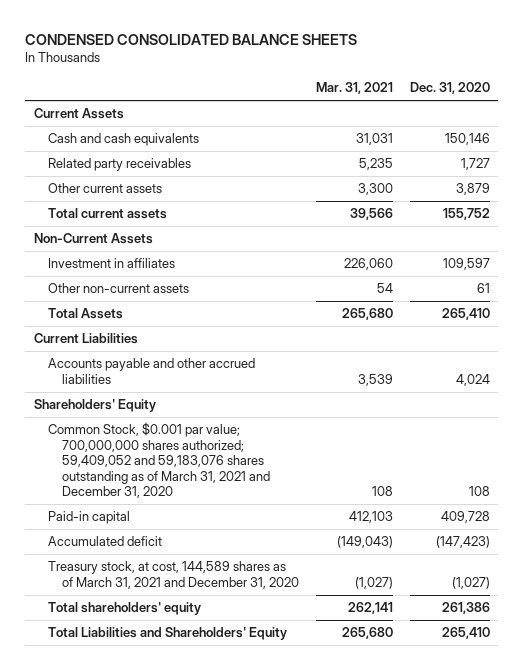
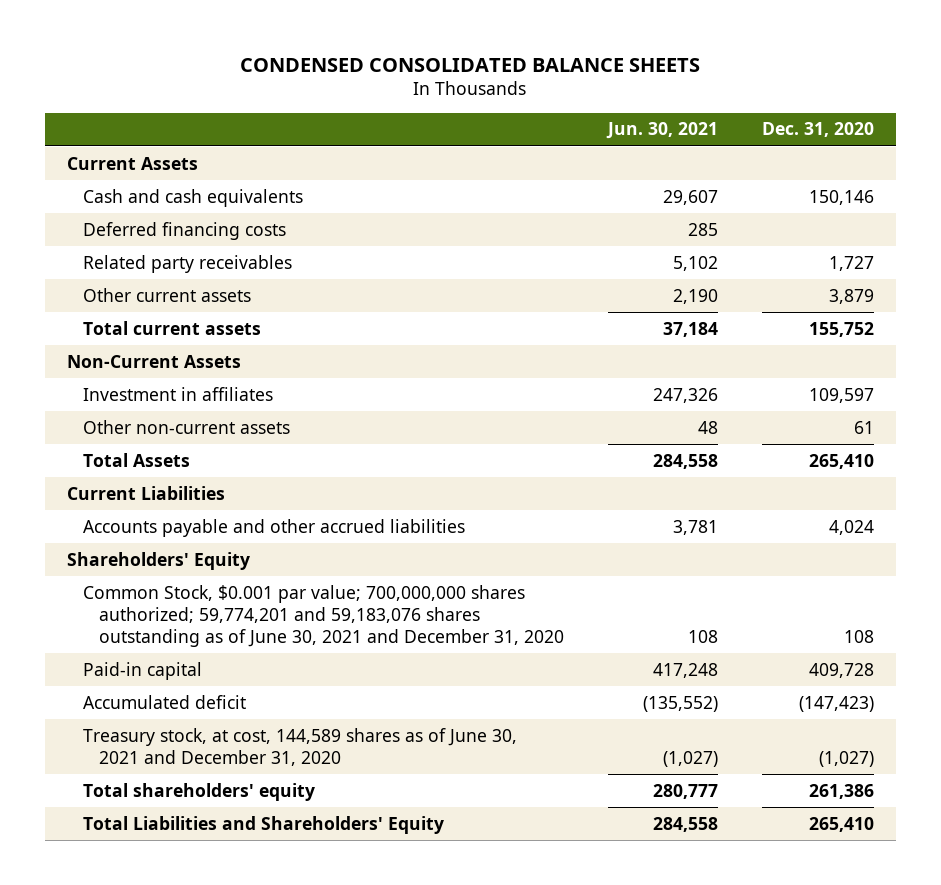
[315,82,393,95] Mar. 31, 2021 -> none
none -> [605,122,718,140] Jun. 30, 2021
none -> [83,221,287,240] Deferred financing costs
[47,422,270,499] Common Stock, $0.001 par value; 700,000,000 shares authorized; 59,409,052 and 59,183,076 shares outstanding as of March 31, 2021 and December 31, 2020 -> [83,584,565,648] Common Stock, $0.001 par value; 700,000,000 shares authorized; 59,774,201 and 59,183,076 shares outstanding as of June 30, 2021 and December 31, 2020
[47,561,299,589] Treasury stock, at cost, 144,589 shares as of March 31, 2021 and December 31, 2020 -> [83,727,518,766] Treasury stock, at cost, 144,589 shares as of June 30, 2021 and December 31, 2020

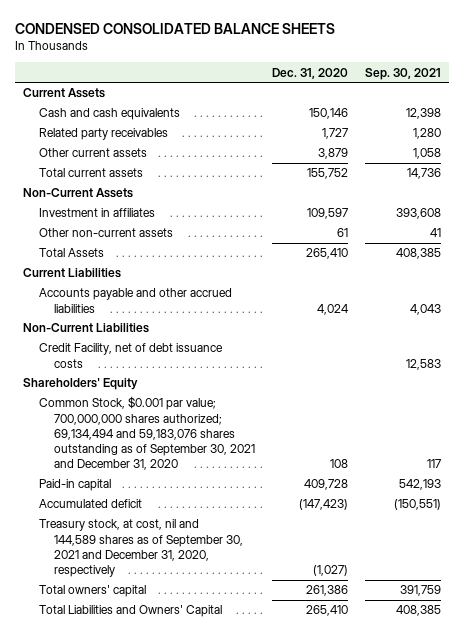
[605,122,718,140] Jun. 30, 2021 -> none
none -> [364,67,441,80] Sep. 30, 2021
[83,221,287,240] Deferred financing costs -> none
none -> [23,323,150,334] Non-Current Liabilities
none -> [38,343,223,368] Credit Facility, net of debt issuance costs
[83,584,565,648] Common Stock, $0.001 par value; 700,000,000 shares authorized; 59,774,201 and 59,183,076 shares outstanding as of June 30, 2021 and December 31, 2020 -> [38,396,256,471] Common Stock, $0.001 par value; 700,000,000 shares authorized; 69,134,494 and 59,183,076 shares outstanding as of September 30, 2021 and December 31, 2020
[83,727,518,766] Treasury stock, at cost, 144,589 shares as of June 30, 2021 and December 31, 2020 -> [38,519,244,577] Treasury stock, at cost, nil and 144,589 shares as of September 30, 2021 and December 31, 2020, respectively
[83,782,316,801] Total shareholders' equity -> [38,585,146,598] Total owners' capital
[83,815,445,834] Total Liabilities and Shareholders' Equity -> [38,605,222,618] Total Liabilities and Owners' Capital

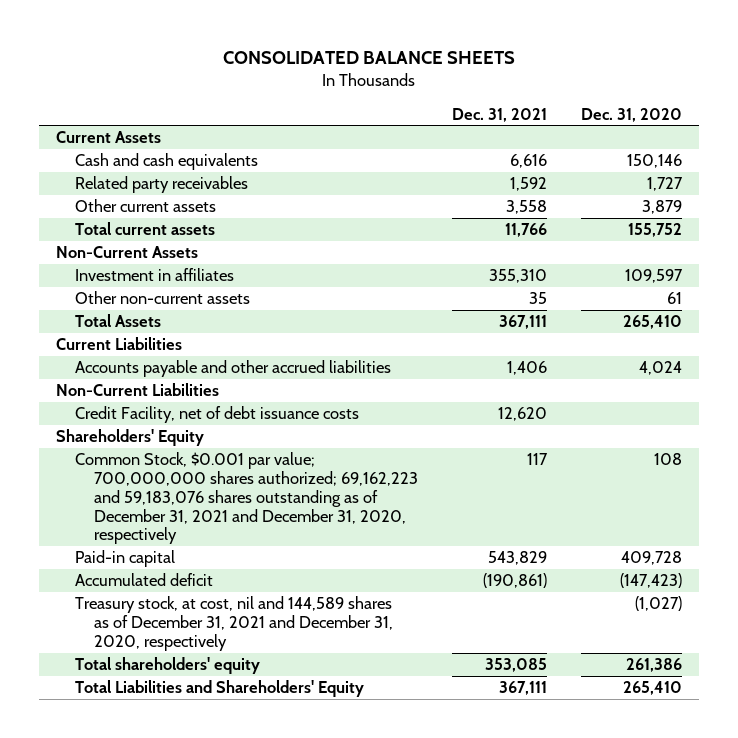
[14,22,335,34] CONDENSED CONSOLIDATED BALANCE SHEETS -> [222,51,515,65] CONSOLIDATED BALANCE SHEETS
[364,67,441,80] Sep. 30, 2021 -> none
none -> [451,107,547,122] Dec. 31, 2021
[38,396,256,471] Common Stock, $0.001 par value; 700,000,000 shares authorized; 69,134,494 and 59,183,076 shares outstanding as of September 30, 2021 and December 31, 2020 -> [75,452,419,545] Common Stock, $0.001 par value; 700,000,000 shares authorized; 69,162,223 and 59,183,076 shares outstanding as of December 31, 2021 and December 31, 2020, respectively
[38,519,244,577] Treasury stock, at cost, nil and 144,589 shares as of September 30, 2021 and December 31, 2020, respectively -> [75,596,394,651] Treasury stock, at cost, nil and 144,589 shares as of December 31, 2021 and December 31, 2020, respectively
[38,585,146,598] Total owners' capital -> [75,657,261,675] Total shareholders' equity
[38,605,222,618] Total Liabilities and Owners' Capital -> [75,680,365,698] Total Liabilities and Shareholders' Equity

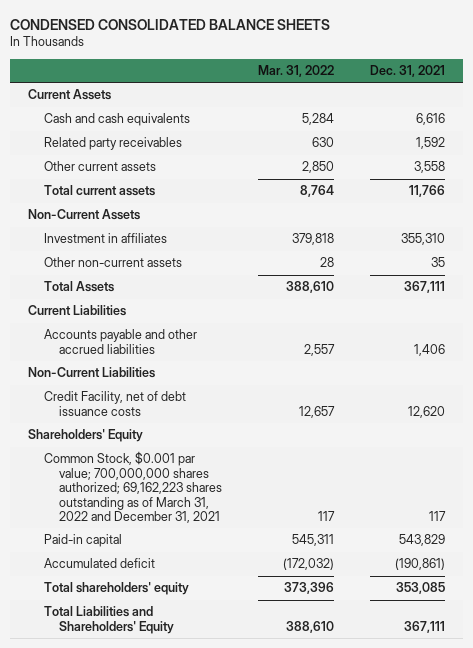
[222,51,515,65] CONSOLIDATED BALANCE SHEETS -> [10,18,331,30] CONDENSED CONSOLIDATED BALANCE SHEETS
[580,107,682,122] Dec. 31, 2020 -> none
none -> [257,65,334,78] Mar. 31, 2022
[75,452,419,545] Common Stock, $0.001 par value; 700,000,000 shares authorized; 69,162,223 and 59,183,076 shares outstanding as of December 31, 2021 and December 31, 2020, respectively -> [43,451,222,524] Common Stock, $0.001 par value; 700,000,000 shares authorized; 69,162,223 shares outstanding as of March 31, 2022 and December 31, 2021
[75,596,394,651] Treasury stock, at cost, nil and 144,589 shares as of December 31, 2021 and December 31, 2020, respectively -> none

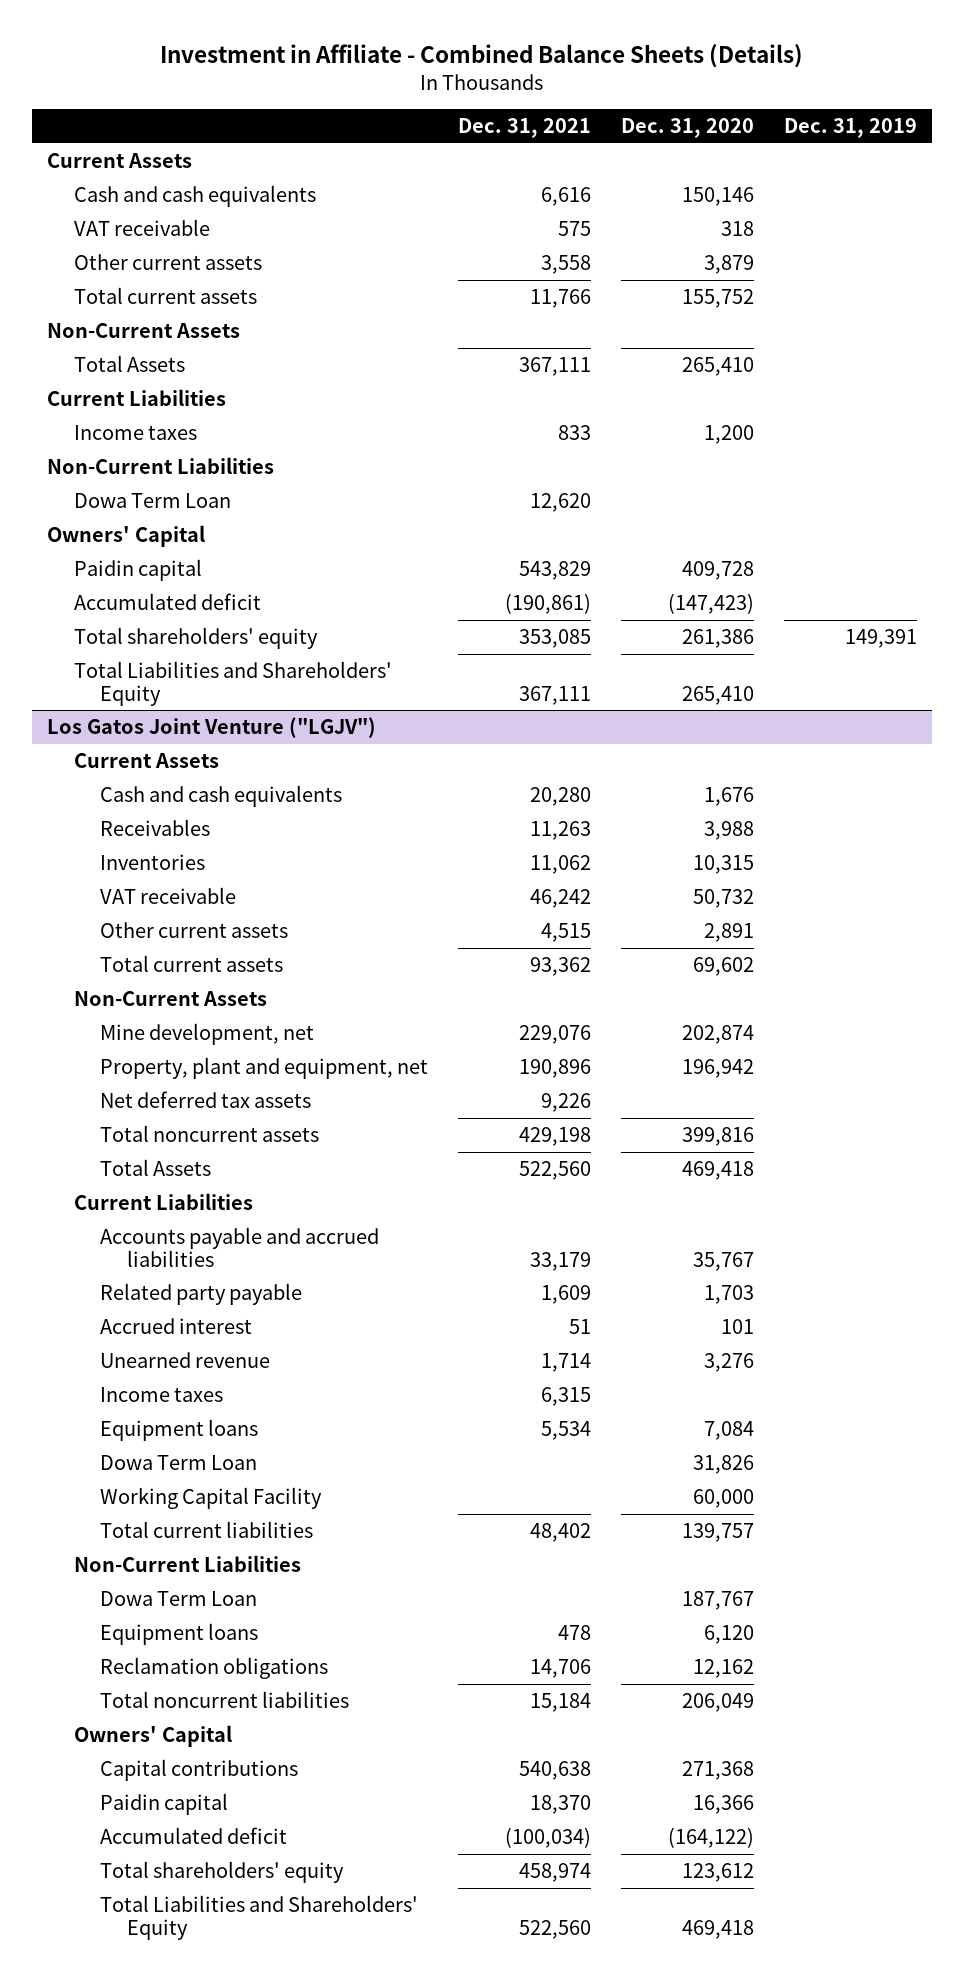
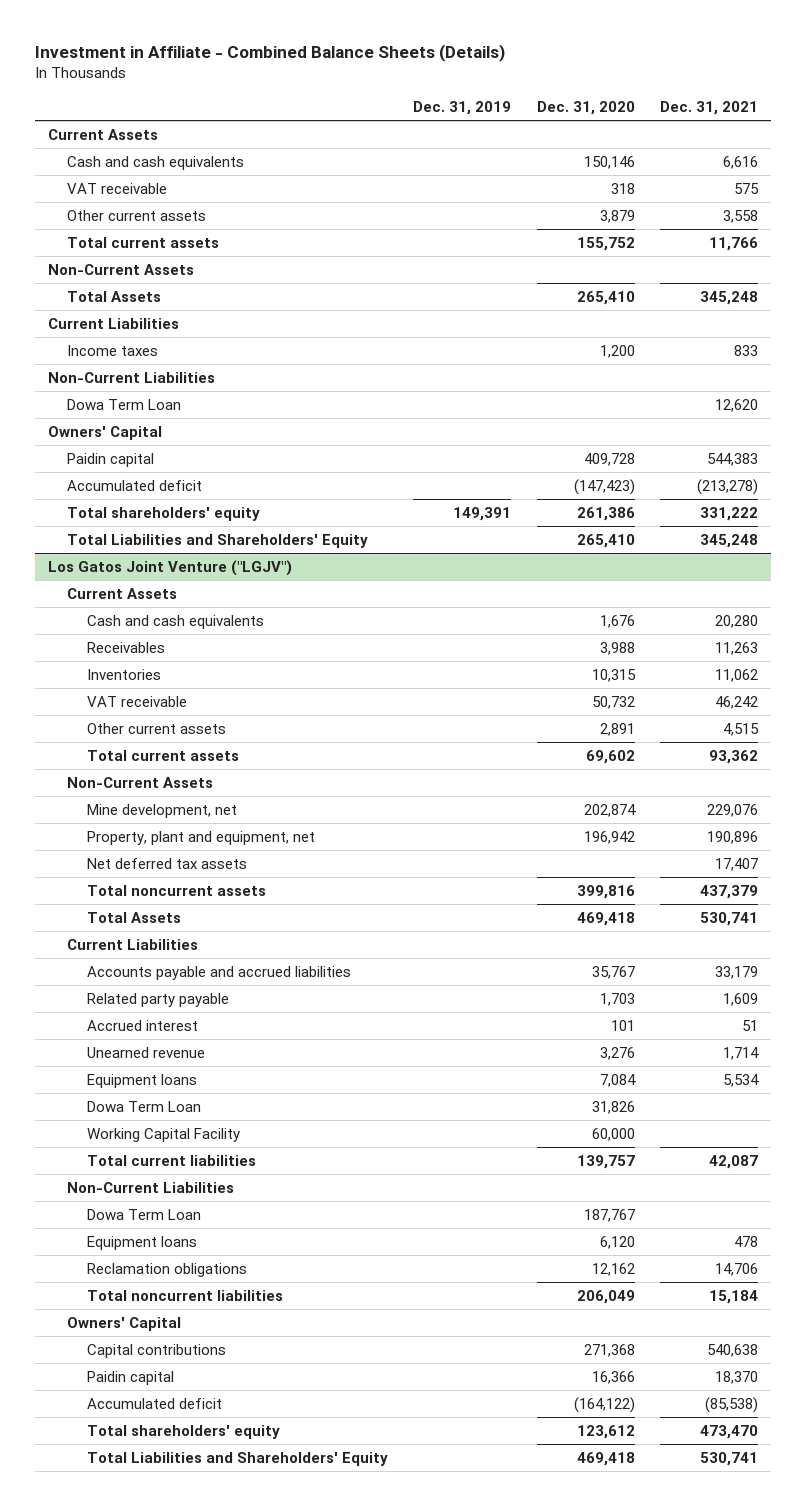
[519,356,592,376] 367,111 -> [700,290,759,305] 345,248
[519,560,592,580] 543,829 -> [707,452,759,466] 544,383
[505,592,592,614] (190,861) -> [697,478,759,495] (213,278)
[519,628,592,648] 353,085 -> [700,506,759,521] 331,222
[519,685,592,705] 367,111 -> [700,533,759,548] 345,248
[541,1092,592,1112] 9,226 -> [715,857,759,871] 17,407
[519,1126,592,1146] 429,198 -> [700,884,759,899] 437,379
[519,1160,592,1180] 522,560 -> [700,911,759,926] 530,741
[100,1386,224,1402] Income taxes -> none
[530,1522,592,1542] 48,402 -> [709,1154,759,1169] 42,087
[505,1826,592,1848] (100,034) -> [705,1396,759,1413] (85,538)
[519,1862,592,1882] 458,974 -> [700,1424,759,1439] 473,470
[519,1919,592,1939] 522,560 -> [700,1451,759,1466] 530,741

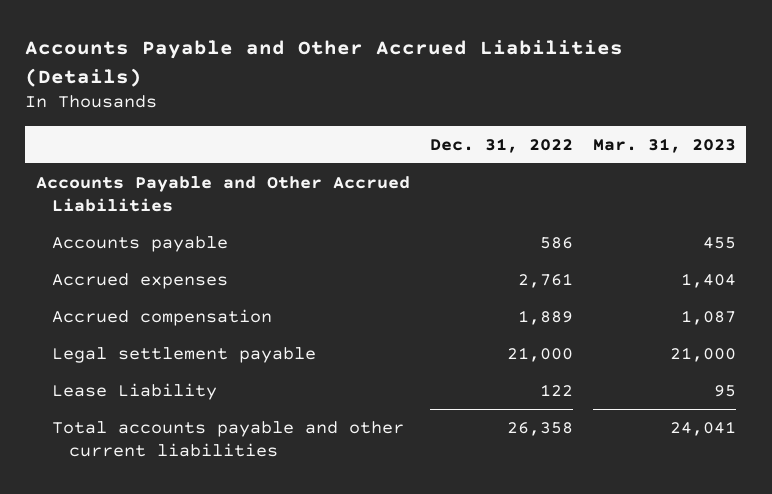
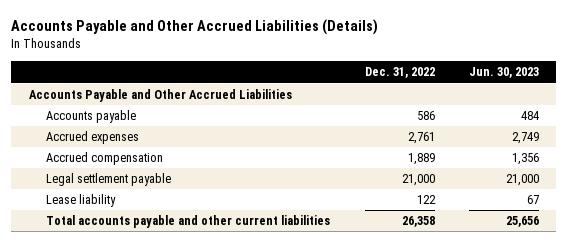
[593,137,737,153] Mar. 31, 2023 -> none
none -> [469,67,540,79] Jun. 30, 2023
[52,382,218,400] Lease Liability -> [46,194,117,208] Lease liability

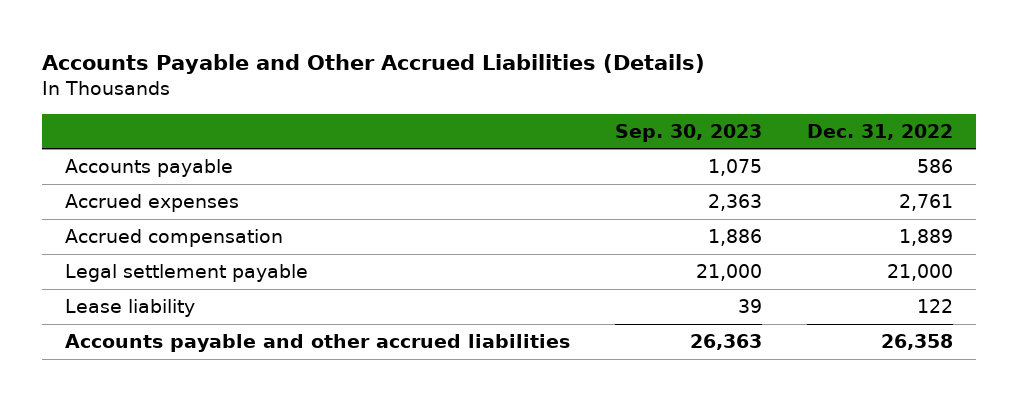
[469,67,540,79] Jun. 30, 2023 -> none
none -> [615,123,763,142] Sep. 30, 2023
[28,89,292,103] Accounts Payable and Other Accrued Liabilities -> none
[46,215,331,229] Total accounts payable and other current liabilities -> [64,334,570,353] Accounts payable and other accrued liabilities

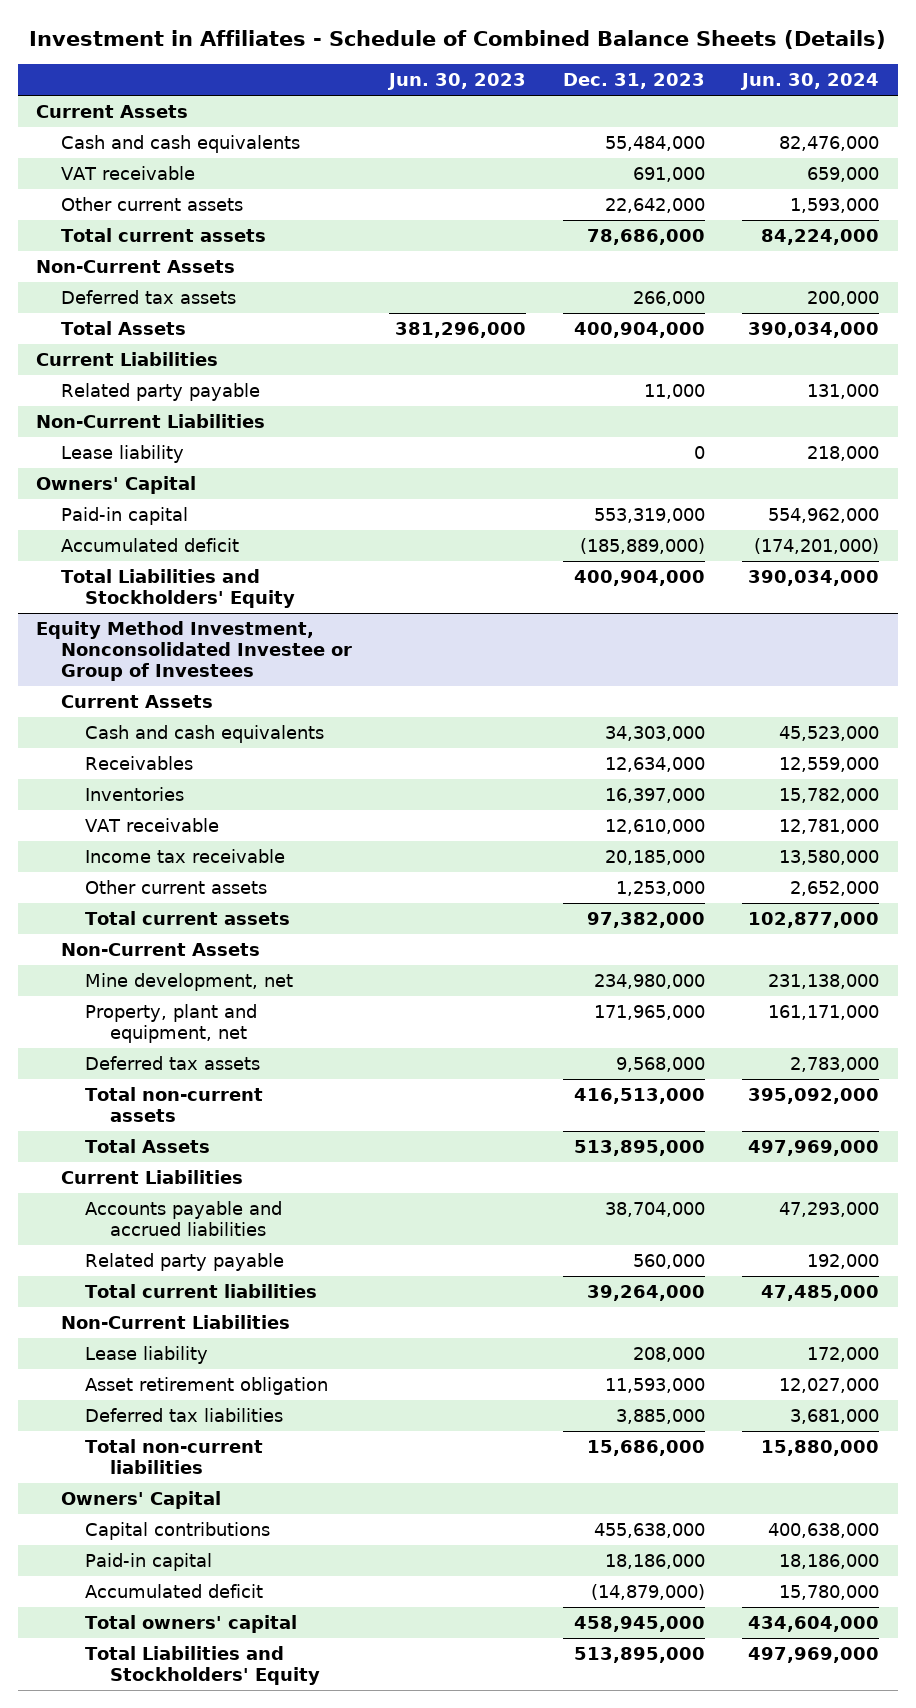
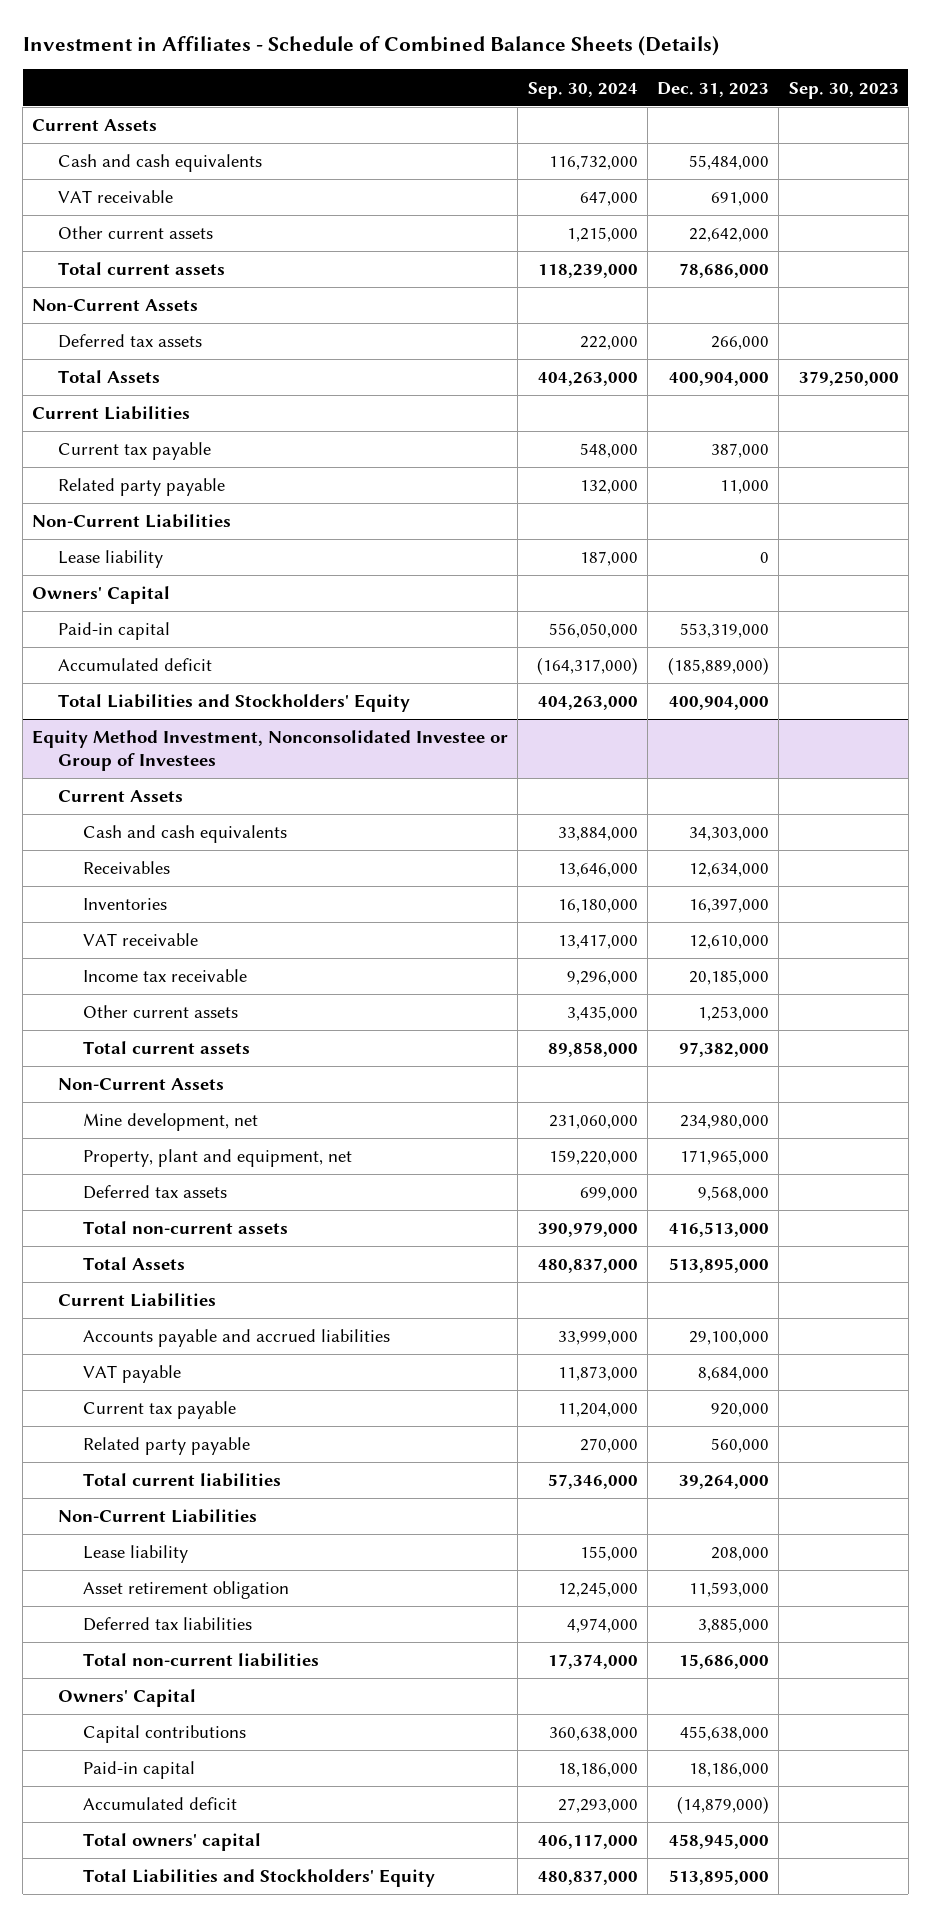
[387,73,527,91] Jun. 30, 2023 -> none
[740,73,880,91] Jun. 30, 2024 -> none
none -> [527,81,638,99] Sep. 30, 2024
none -> [788,81,899,99] Sep. 30, 2023
none -> [57,442,211,461] Current tax payable
[605,1202,706,1218] 38,704,000 -> [689,1331,770,1346] 29,100,000
none -> [83,1365,182,1384] VAT payable
none -> [83,1401,237,1420] Current tax payable

